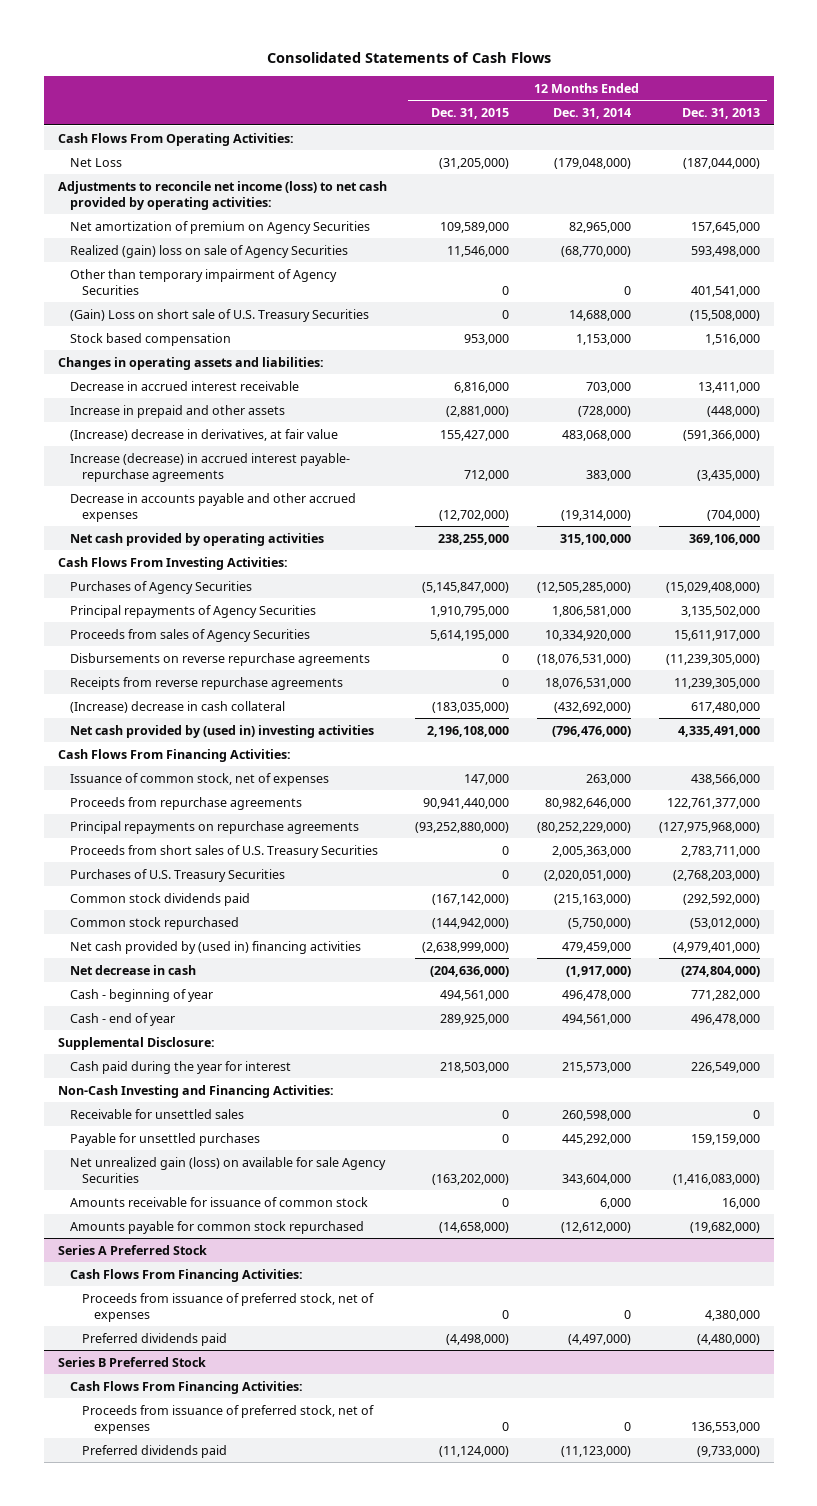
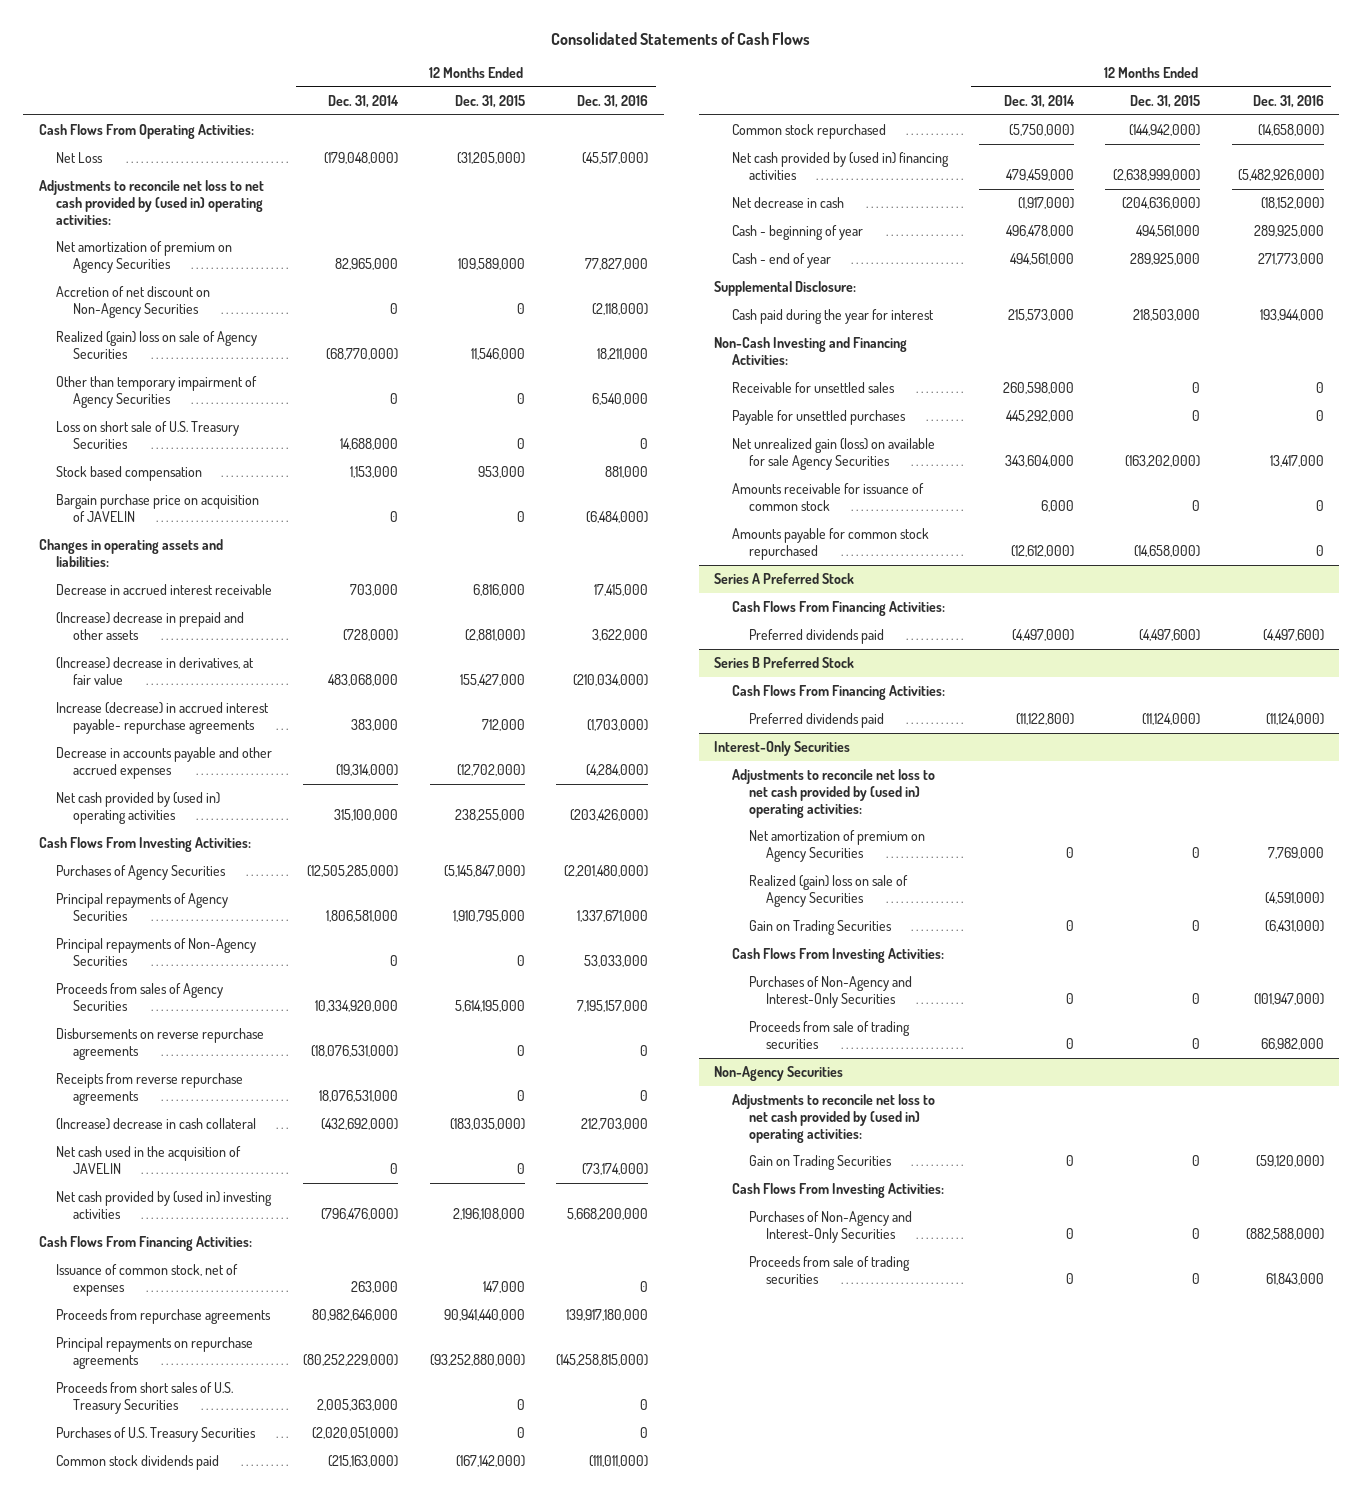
[681,107,760,119] Dec. 31, 2013 -> none
none -> [577,94,649,108] Dec. 31, 2016
[57,180,387,210] Adjustments to reconcile net income (loss) to net cash provided by operating activities: -> [39,179,265,225] Adjustments to reconcile net loss to net cash provided by (used in) operating activities:
none -> [56,285,211,318] Accretion of net discount on Non-Agency Securities
[69,308,369,322] (Gain) Loss on short sale of U.S. Treasury Securities -> [56,420,240,449] Loss on short sale of U.S. Treasury Securities
none -> [56,493,260,522] Bargain purchase price on acquisition of JAVELIN
[69,404,285,418] Increase in prepaid and other assets -> [56,611,245,640] (Increase) decrease in prepaid and other assets
[69,532,324,546] Net cash provided by operating activities -> [56,791,221,824] Net cash provided by (used in) operating activities
none -> [56,937,257,966] Principal repayments of Non-Agency Securities
none -> [56,1145,242,1174] Net cash used in the acquisition of JAVELIN
[82,1292,375,1322] Proceeds from issuance of preferred stock, net of expenses -> none
[445,1333,509,1345] (4,498,000) -> [1139,628,1201,641] (4,497,600)
[82,1404,375,1434] Proceeds from issuance of preferred stock, net of expenses -> none
[560,1445,631,1457] (11,123,000) -> [1015,712,1074,725] (11,122,800)
none -> [714,740,851,756] Interest-Only Securities
none -> [731,768,935,818] Adjustments to reconcile net loss to net cash provided by (used in) operating activities:
none -> [748,829,925,862] Net amortization of premium on Agency Securities
none -> [748,874,908,907] Realized (gain) loss on sale of Agency Securities
none -> [748,919,892,935] Gain on Trading Securities
none -> [731,947,944,963] Cash Flows From Investing Activities:
none -> [748,975,912,1008] Purchases of Non-Agency and Interest-Only Securities
none -> [748,1020,910,1049] Proceeds from sale of trading securities
none -> [714,1065,844,1081] Non-Agency Securities
none -> [731,1093,935,1143] Adjustments to reconcile net loss to net cash provided by (used in) operating activities:
none -> [748,1154,892,1170] Gain on Trading Securities
none -> [731,1182,944,1198] Cash Flows From Investing Activities:
none -> [748,1210,912,1243] Purchases of Non-Agency and Interest-Only Securities
none -> [748,1255,910,1284] Proceeds from sale of trading securities

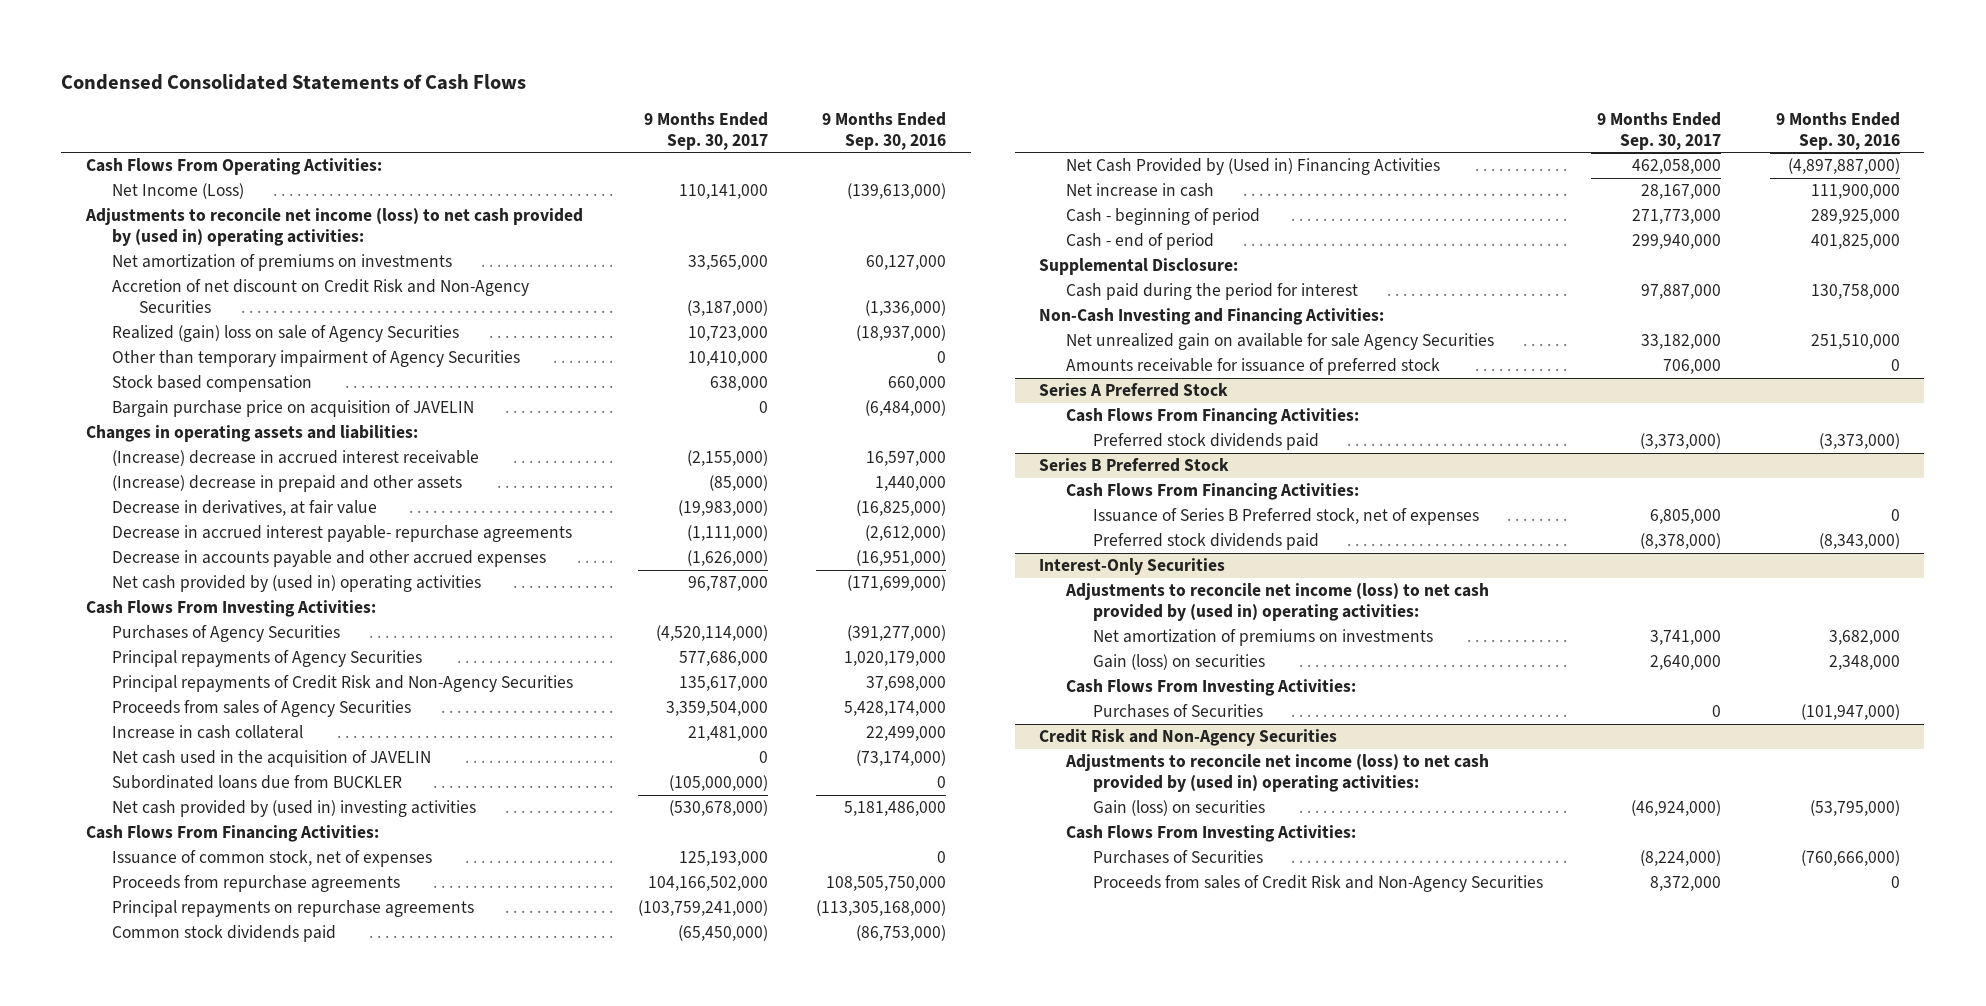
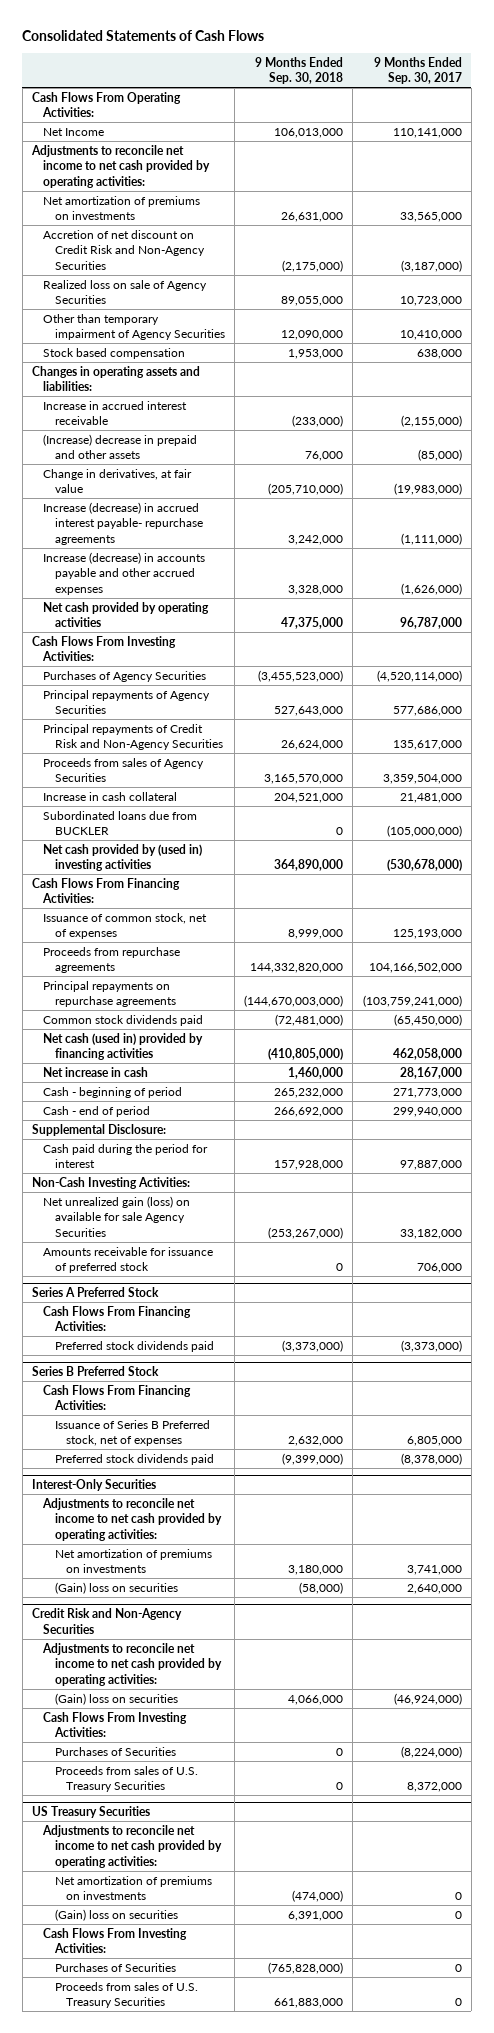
[61,73,527,90] Condensed Consolidated Statements of Cash Flows -> [22,30,265,42] Consolidated Statements of Cash Flows
[822,112,947,150] 9 Months Ended Sep. 30, 2016 -> none
none -> [255,56,344,85] 9 Months Ended Sep. 30, 2018
[112,183,245,200] Net Income (Loss) -> [43,127,105,136] Net Income
[84,208,583,246] Adjustments to reconcile net income (loss) to net cash provided by (used in) operating activities: -> [31,144,211,188] Adjustments to reconcile net income to net cash provided by operating activities:
[112,325,460,343] Realized (gain) loss on sale of Agency Securities -> [43,279,208,305] Realized loss on sale of Agency Securities
[112,400,475,418] Bargain purchase price on acquisition of JAVELIN -> none
[112,450,480,467] (Increase) decrease in accrued interest receivable -> [43,400,188,426] Increase in accrued interest receivable
[112,500,378,517] Decrease in derivatives, at fair value -> [43,468,193,494] Change in derivatives, at fair value
[112,525,573,543] Decrease in accrued interest payable- repurchase agreements -> [43,501,203,545] Increase (decrease) in accrued interest payable- repurchase agreements
[112,550,547,568] Decrease in accounts payable and other accrued expenses -> [43,551,206,595] Increase (decrease) in accounts payable and other accrued expenses
[112,575,482,593] Net cash provided by (used in) operating activities -> [43,601,210,628] Net cash provided by operating activities
[112,750,432,768] Net cash used in the acquisition of JAVELIN -> none
[1065,158,1440,176] Net Cash Provided by (Used in) Financing Activities -> [43,1032,204,1061] Net cash (used in) provided by financing activities
[1039,308,1385,326] Non-Cash Investing and Financing Activities: -> [32,1176,191,1189] Non-Cash Investing Activities:
[1065,333,1494,351] Net unrealized gain on available for sale Agency Securities -> [43,1195,191,1237] Net unrealized gain (loss) on available for sale Agency Securities
[1064,583,1489,621] Adjustments to reconcile net income (loss) to net cash provided by (used in) operating activities: -> [42,1497,222,1541] Adjustments to reconcile net income to net cash provided by operating activities:
[1065,679,1356,697] Cash Flows From Investing Activities: -> none
[1092,704,1263,719] Purchases of Securities -> none
[1092,654,1265,671] Gain (loss) on securities -> [54,1581,178,1594] (Gain) loss on securities
[1064,754,1489,792] Adjustments to reconcile net income (loss) to net cash provided by (used in) operating activities: -> [42,1642,222,1686] Adjustments to reconcile net income to net cash provided by operating activities:
[1092,800,1265,817] Gain (loss) on securities -> [54,1692,178,1705] (Gain) loss on securities
[1092,875,1543,893] Proceeds from sales of Credit Risk and Non-Agency Securities -> [54,1765,198,1793] Proceeds from sales of U.S. Treasury Securities
none -> [32,1806,151,1819] US Treasury Securities
none -> [42,1824,222,1868] Adjustments to reconcile net income to net cash provided by operating activities:
none -> [54,1875,212,1901] Net amortization of premiums on investments
none -> [54,1908,178,1921] (Gain) loss on securities
none -> [43,1927,188,1954] Cash Flows From Investing Activities:
none -> [54,1962,176,1972] Purchases of Securities
none -> [54,1981,198,2009] Proceeds from sales of U.S. Treasury Securities

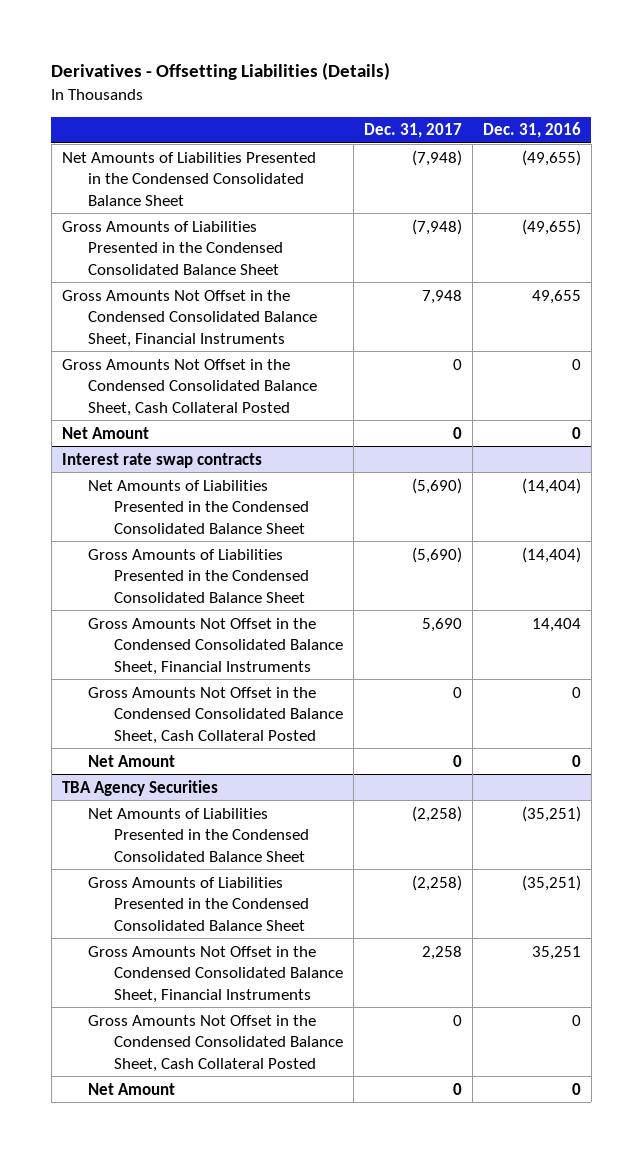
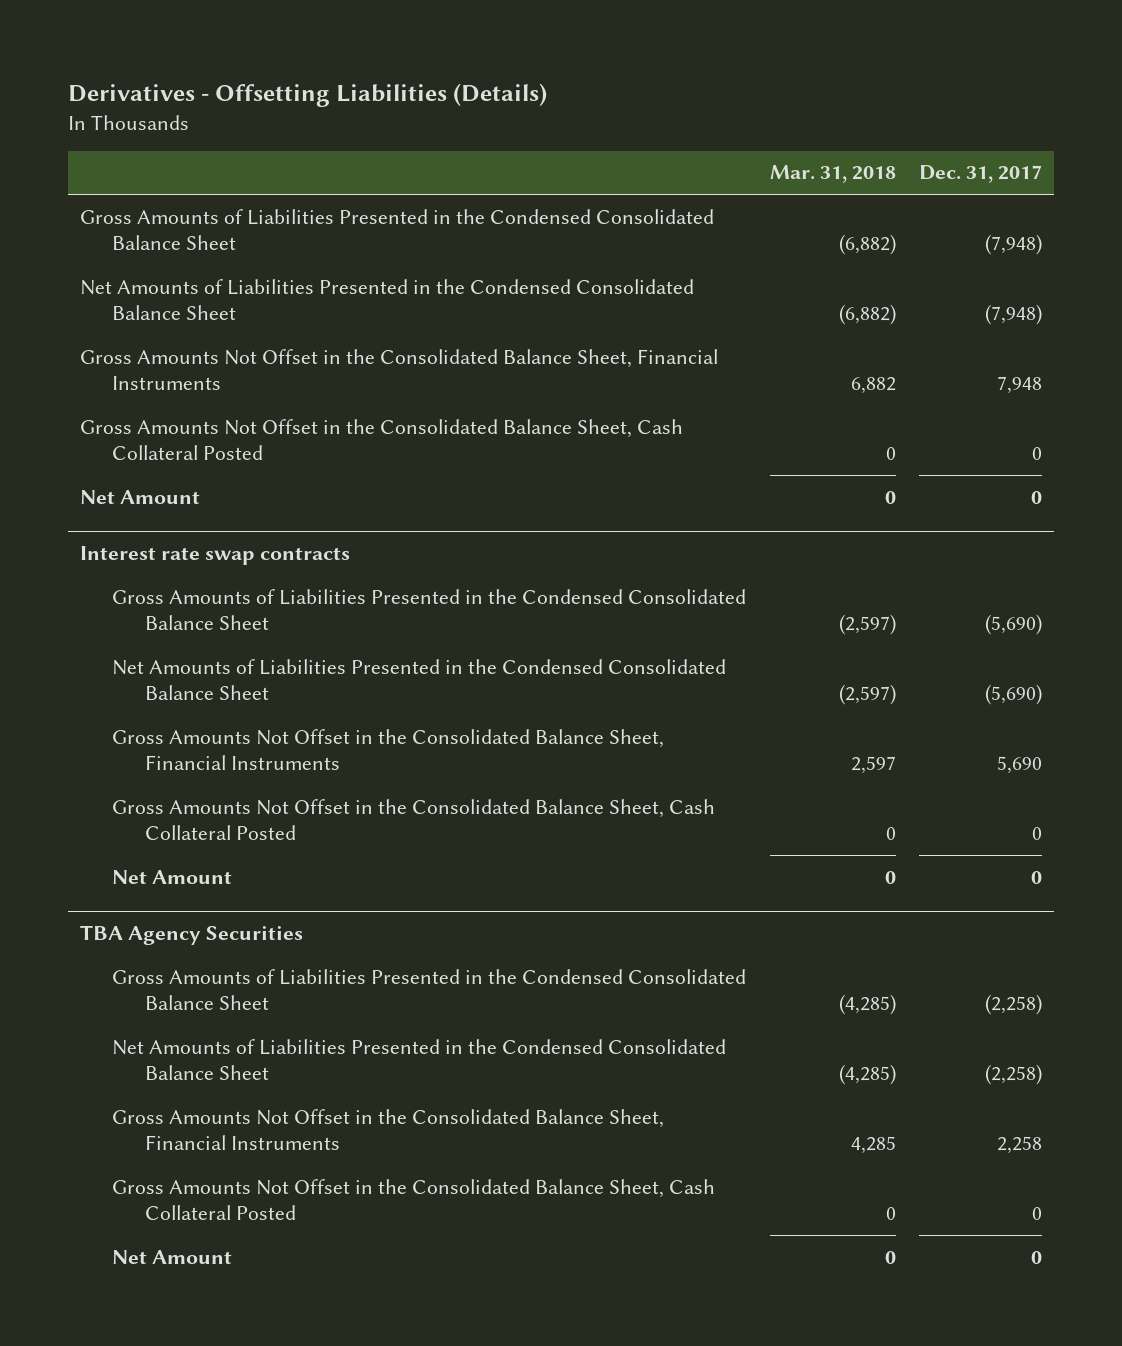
[482,122,581,139] Dec. 31, 2016 -> none
none -> [769,165,896,184] Mar. 31, 2018
[61,151,316,206] Net Amounts of Liabilities Presented in the Condensed Consolidated Balance Sheet -> [79,278,694,321] Net Amounts of Liabilities Presented in the Condensed Consolidated Balance Sheet
[61,289,317,347] Gross Amounts Not Offset in the Condensed Consolidated Balance Sheet, Financial Instruments -> [79,348,718,391] Gross Amounts Not Offset in the Consolidated Balance Sheet, Financial Instruments
[61,358,317,416] Gross Amounts Not Offset in the Condensed Consolidated Balance Sheet, Cash Collateral Posted -> [79,418,683,461] Gross Amounts Not Offset in the Consolidated Balance Sheet, Cash Collateral Posted
[87,479,310,534] Net Amounts of Liabilities Presented in the Condensed Consolidated Balance Sheet -> [112,658,727,701] Net Amounts of Liabilities Presented in the Condensed Consolidated Balance Sheet
[87,617,344,675] Gross Amounts Not Offset in the Condensed Consolidated Balance Sheet, Financial Instruments -> [112,728,665,771] Gross Amounts Not Offset in the Consolidated Balance Sheet, Financial Instruments
[87,686,344,744] Gross Amounts Not Offset in the Condensed Consolidated Balance Sheet, Cash Collateral Posted -> [112,798,716,841] Gross Amounts Not Offset in the Consolidated Balance Sheet, Cash Collateral Posted
[87,807,310,862] Net Amounts of Liabilities Presented in the Condensed Consolidated Balance Sheet -> [112,1038,727,1081] Net Amounts of Liabilities Presented in the Condensed Consolidated Balance Sheet
[87,945,344,1003] Gross Amounts Not Offset in the Condensed Consolidated Balance Sheet, Financial Instruments -> [112,1108,665,1151] Gross Amounts Not Offset in the Consolidated Balance Sheet, Financial Instruments
[87,1014,344,1072] Gross Amounts Not Offset in the Condensed Consolidated Balance Sheet, Cash Collateral Posted -> [112,1178,716,1221] Gross Amounts Not Offset in the Consolidated Balance Sheet, Cash Collateral Posted

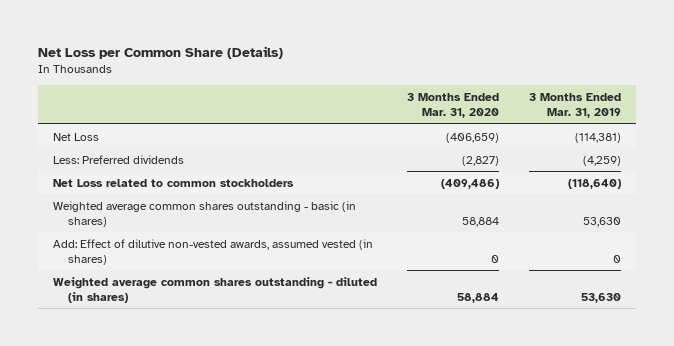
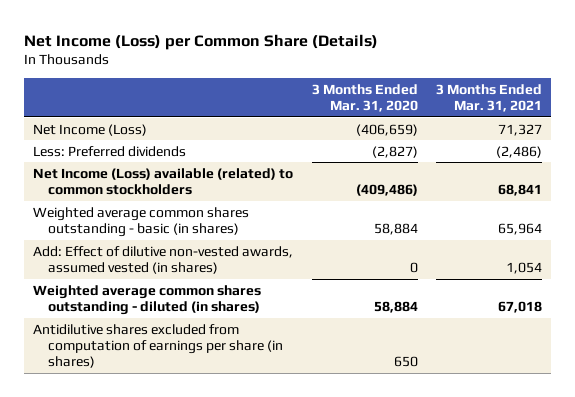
[38,45,284,59] Net Loss per Common Share (Details) -> [24,33,379,50] Net Income (Loss) per Common Share (Details)
[529,93,622,119] 3 Months Ended Mar. 31, 2019 -> none
none -> [435,83,542,113] 3 Months Ended Mar. 31, 2021
[53,132,100,141] Net Loss -> [33,123,148,136] Net Income (Loss)
[53,178,295,187] Net Loss related to common stockholders -> [33,167,294,196] Net Income (Loss) available (related) to common stockholders
none -> [33,323,283,369] Antidilutive shares excluded from computation of earnings per share (in shares)

